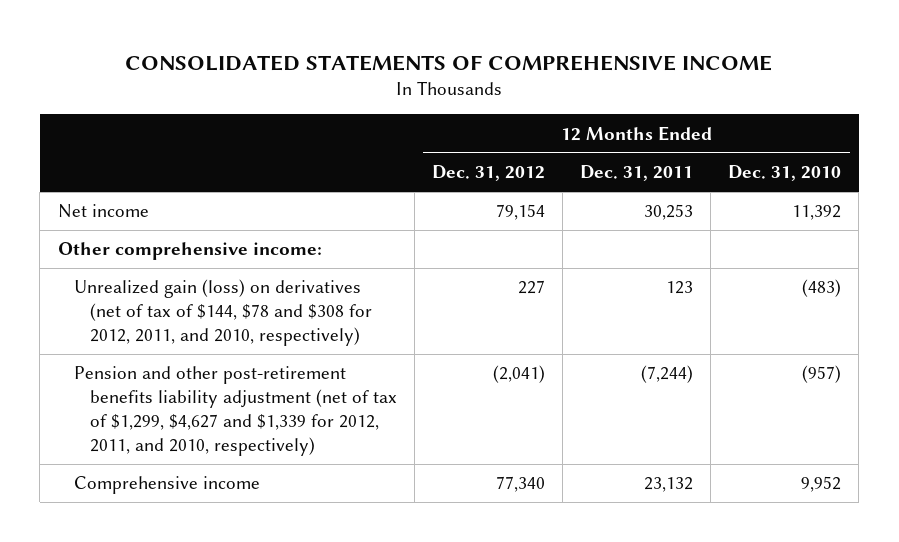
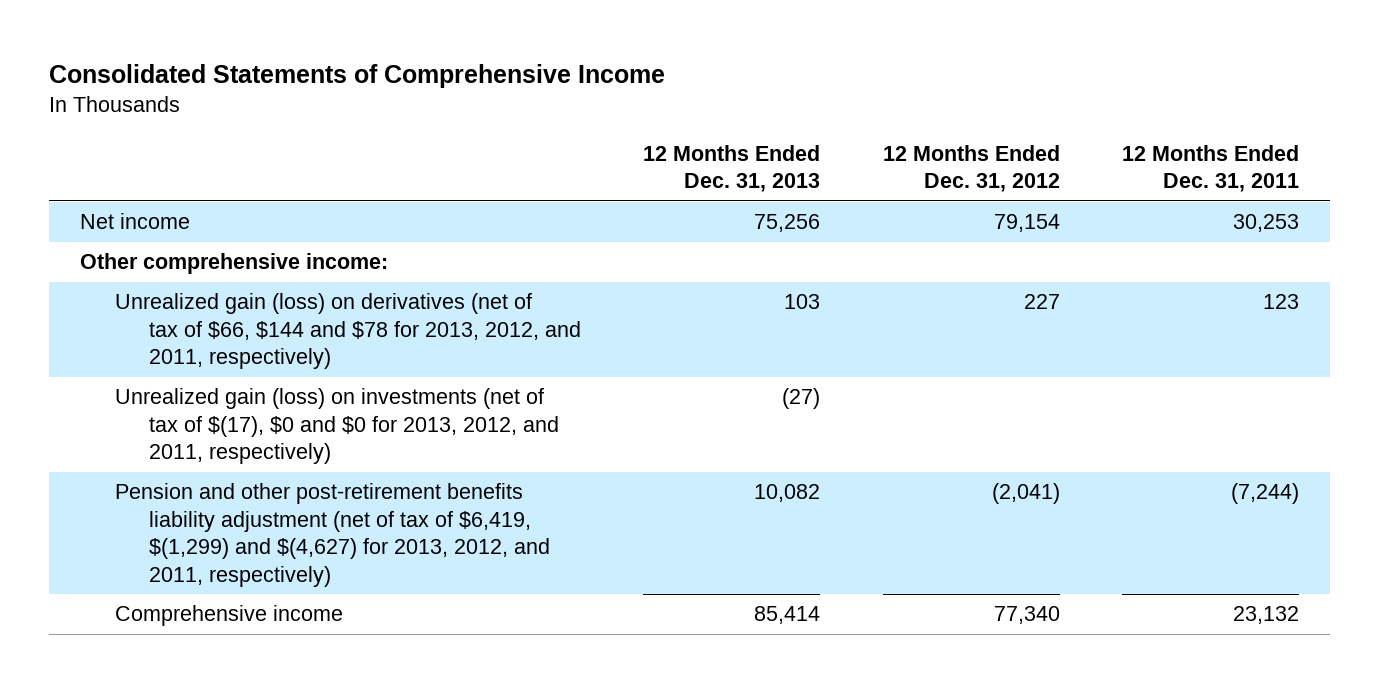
[125,54,773,71] CONSOLIDATED STATEMENTS OF COMPREHENSIVE INCOME -> [49,63,666,88] Consolidated Statements of Comprehensive Income
[728,165,842,182] Dec. 31, 2010 -> none
none -> [643,144,821,193] 12 Months Ended Dec. 31, 2013
[73,279,372,347] Unrealized gain (loss) on derivatives (net of tax of $144, $78 and $308 for 2012, 2011, and 2010, respectively) -> [114,293,581,370] Unrealized gain (loss) on derivatives (net of tax of $66, $144 and $78 for 2013, 2012, and 2011, respectively)
none -> [114,388,559,465] Unrealized gain (loss) on investments (net of tax of $(17), $0 and $0 for 2013, 2012, and 2011, respectively)
[73,366,397,456] Pension and other post-retirement benefits liability adjustment (net of tax of $1,299, $4,627 and $1,339 for 2012, 2011, and 2010, respectively) -> [114,483,550,587] Pension and other post-retirement benefits liability adjustment (net of tax of $6,419, $(1,299) and $(4,627) for 2013, 2012, and 2011, respectively)

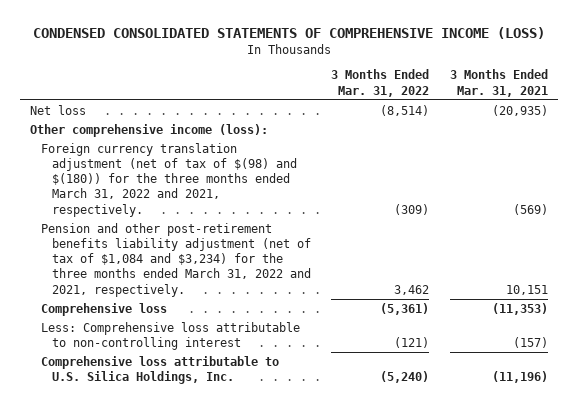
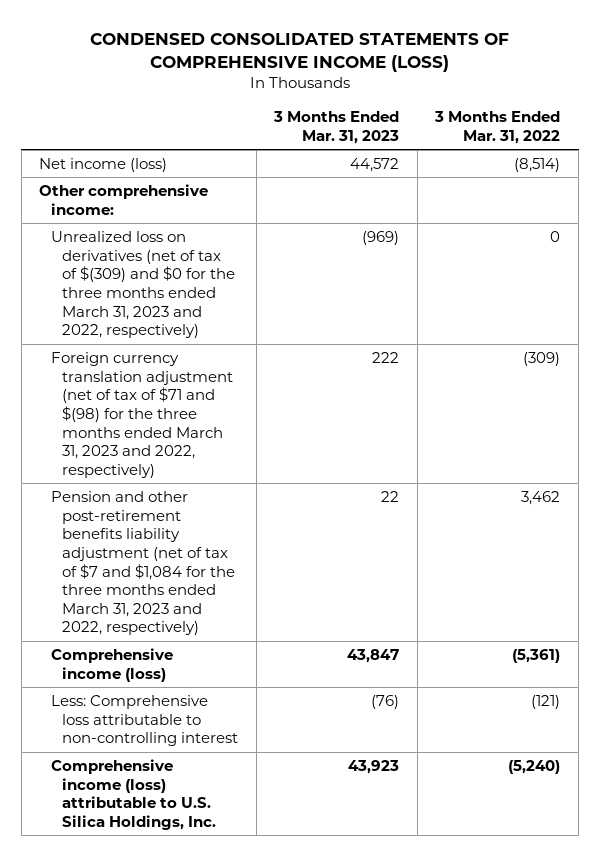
[449,69,548,97] 3 Months Ended Mar. 31, 2021 -> none
none -> [273,111,400,144] 3 Months Ended Mar. 31, 2023
[30,104,87,115] Net loss -> [39,157,168,172] Net income (loss)
[30,123,269,137] Other comprehensive income (loss): -> [39,183,209,215] Other comprehensive income:
none -> [50,230,236,339] Unrealized loss on derivatives (net of tax of $(309) and $0 for the three months ended March 31, 2023 and 2022, respectively)
[41,142,297,217] Foreign currency translation adjustment (net of tax of $(98) and $(180)) for the three months ended March 31, 2022 and 2021, respectively. -> [50,351,234,478] Foreign currency translation adjustment (net of tax of $71 and $(98) for the three months ended March 31, 2023 and 2022, respectively)
[41,222,311,297] Pension and other post-retirement benefits liability adjustment (net of tax of $1,084 and $3,234) for the three months ended March 31, 2022 and 2021, respectively. -> [50,490,236,636] Pension and other post-retirement benefits liability adjustment (net of tax of $7 and $1,084 for the three months ended March 31, 2023 and 2022, respectively)
[41,302,168,316] Comprehensive loss -> [50,647,173,682] Comprehensive income (loss)
[41,355,280,385] Comprehensive loss attributable to U.S. Silica Holdings, Inc. -> [50,758,217,830] Comprehensive income (loss) attributable to U.S. Silica Holdings, Inc.

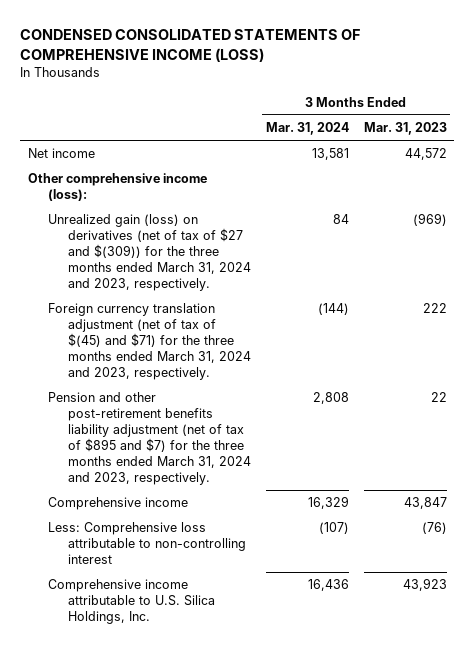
[434,111,561,144] 3 Months Ended Mar. 31, 2022 -> none
none -> [265,122,349,136] Mar. 31, 2024
[39,157,168,172] Net income (loss) -> [27,148,95,159] Net income
[39,183,209,215] Other comprehensive income: -> [27,173,207,202] Other comprehensive income (loss):
[50,230,236,339] Unrealized loss on derivatives (net of tax of $(309) and $0 for the three months ended March 31, 2023 and 2022, respectively) -> [47,214,251,291] Unrealized gain (loss) on derivatives (net of tax of $27 and $(309)) for the three months ended March 31, 2024 and 2023, respectively.
[50,351,234,478] Foreign currency translation adjustment (net of tax of $71 and $(98) for the three months ended March 31, 2023 and 2022, respectively) -> [47,303,251,380] Foreign currency translation adjustment (net of tax of $(45) and $71) for the three months ended March 31, 2024 and 2023, respectively.
[50,490,236,636] Pension and other post-retirement benefits liability adjustment (net of tax of $7 and $1,084 for the three months ended March 31, 2023 and 2022, respectively) -> [47,392,251,485] Pension and other post-retirement benefits liability adjustment (net of tax of $895 and $7) for the three months ended March 31, 2024 and 2023, respectively.
[50,647,173,682] Comprehensive income (loss) -> [47,497,188,511] Comprehensive income
[50,758,217,830] Comprehensive income (loss) attributable to U.S. Silica Holdings, Inc. -> [47,579,215,625] Comprehensive income attributable to U.S. Silica Holdings, Inc.

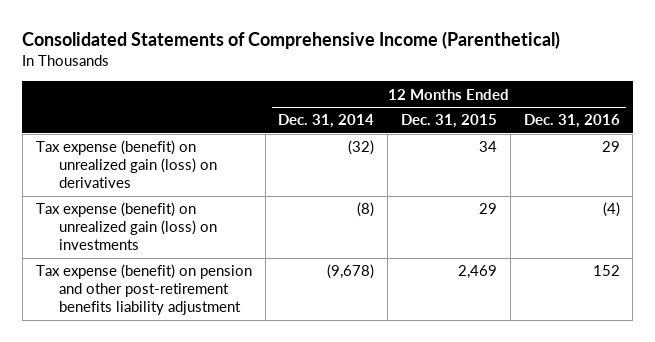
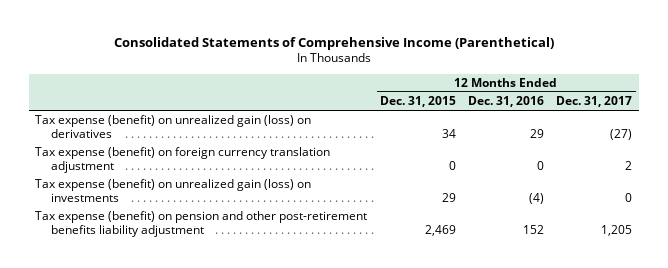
[278,114,375,129] Dec. 31, 2014 -> none
none -> [556,96,633,108] Dec. 31, 2017
none -> [35,147,331,173] Tax expense (benefit) on foreign currency translation adjustment

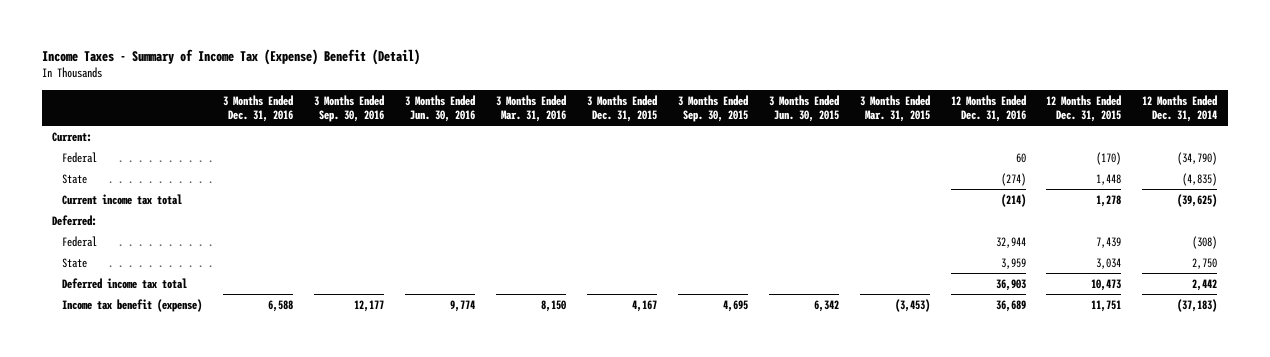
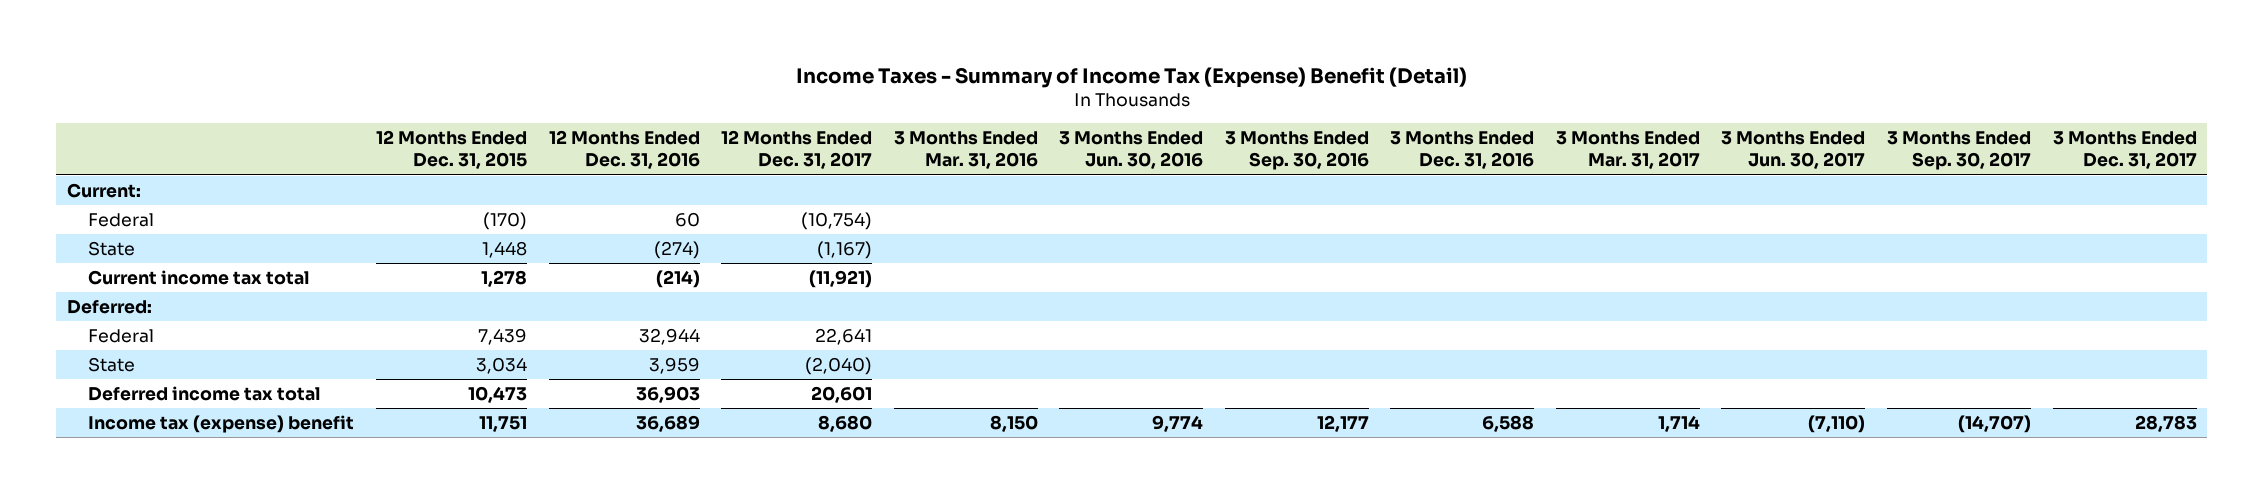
[586,94,657,122] 3 Months Ended Dec. 31, 2015 -> none
[677,94,748,122] 3 Months Ended Sep. 30, 2015 -> none
[768,94,839,122] 3 Months Ended Jun. 30, 2015 -> none
[859,94,930,122] 3 Months Ended Mar. 31, 2015 -> none
[1142,94,1218,122] 12 Months Ended Dec. 31, 2014 -> none
none -> [721,130,873,170] 12 Months Ended Dec. 31, 2017
none -> [1555,131,1700,170] 3 Months Ended Mar. 31, 2017
none -> [1721,131,1866,170] 3 Months Ended Jun. 30, 2017
none -> [1887,131,2032,171] 3 Months Ended Sep. 30, 2017
none -> [2052,131,2197,170] 3 Months Ended Dec. 31, 2017
[62,298,203,312] Income tax benefit (expense) -> [88,414,355,433] Income tax (expense) benefit

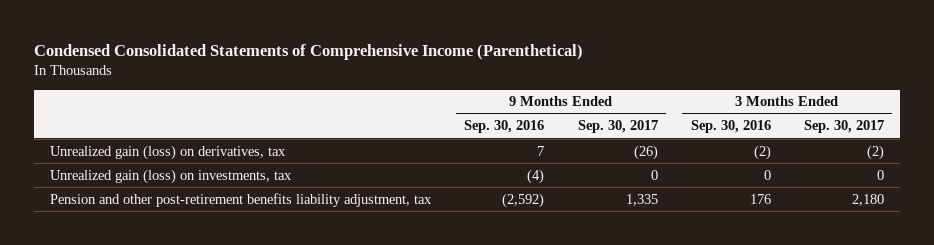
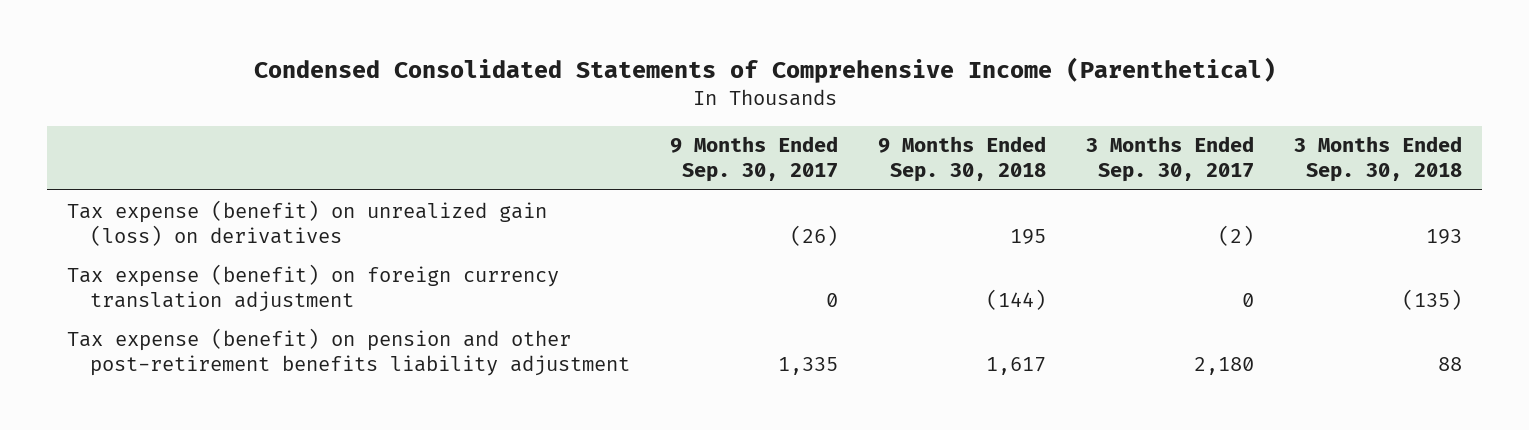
[464,120,545,134] Sep. 30, 2016 -> none
[690,120,771,134] Sep. 30, 2016 -> none
none -> [878,136,1047,183] 9 Months Ended Sep. 30, 2018
none -> [1294,136,1463,183] 3 Months Ended Sep. 30, 2018
[50,144,287,160] Unrealized gain (loss) on derivatives, tax -> [66,199,547,246] Tax expense (benefit) on unrealized gain (loss) on derivatives
[50,168,293,184] Unrealized gain (loss) on investments, tax -> [66,263,559,312] Tax expense (benefit) on foreign currency translation adjustment
[50,192,433,207] Pension and other post-retirement benefits liability adjustment, tax -> [66,327,630,376] Tax expense (benefit) on pension and other post-retirement benefits liability adjustment

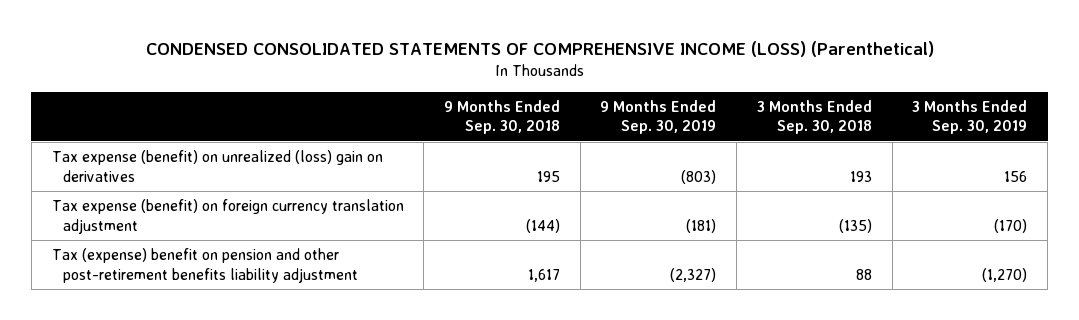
[253,57,1276,84] Condensed Consolidated Statements of Comprehensive Income (Parenthetical) -> [145,41,934,58] CONDENSED CONSOLIDATED STATEMENTS OF COMPREHENSIVE INCOME (LOSS) (Parenthetical)
[670,136,839,183] 9 Months Ended Sep. 30, 2017 -> none
[1086,136,1255,183] 3 Months Ended Sep. 30, 2017 -> none
none -> [600,99,717,135] 9 Months Ended Sep. 30, 2019
none -> [912,99,1028,135] 3 Months Ended Sep. 30, 2019
[66,199,547,246] Tax expense (benefit) on unrealized gain (loss) on derivatives -> [51,149,383,182] Tax expense (benefit) on unrealized (loss) gain on derivatives
[66,327,630,376] Tax expense (benefit) on pension and other post-retirement benefits liability adjustment -> [51,247,358,283] Tax (expense) benefit on pension and other post-retirement benefits liability adjustment

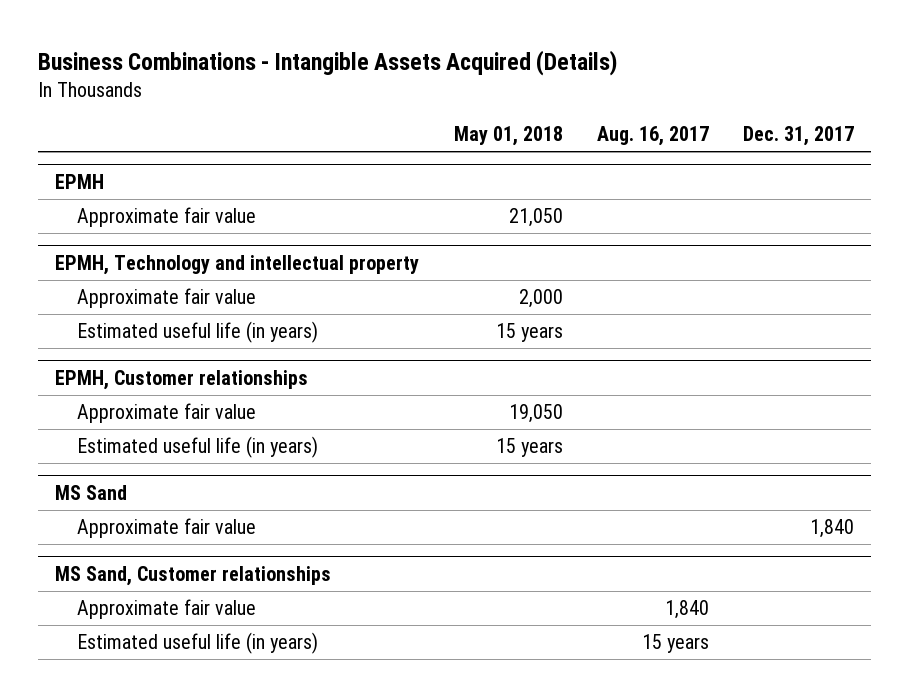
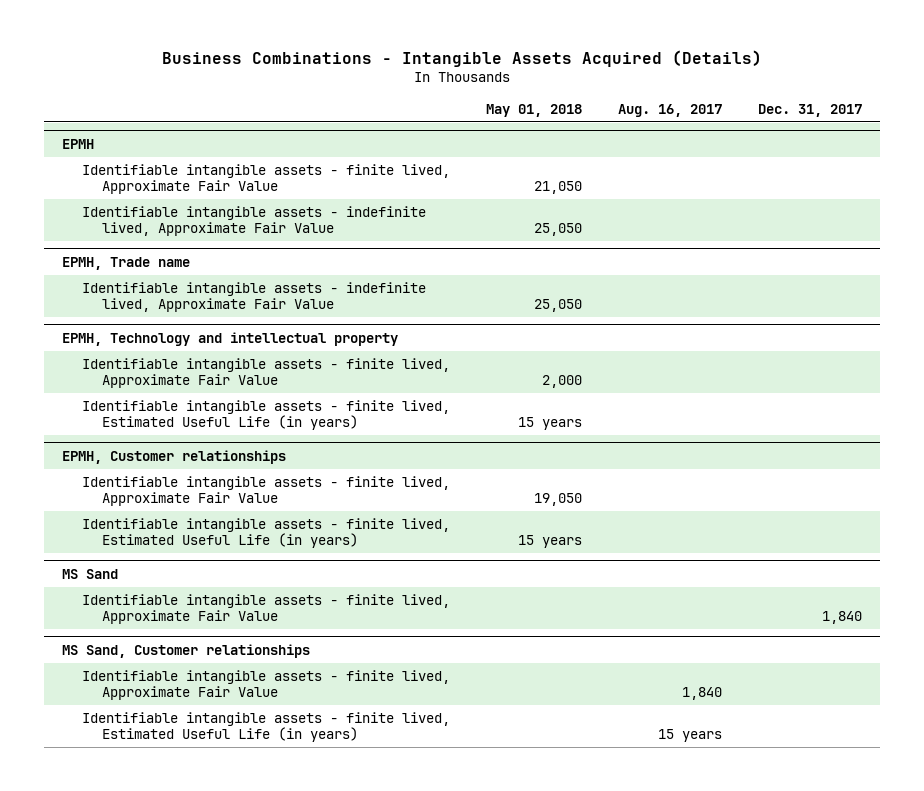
[76,207,256,228] Approximate fair value -> [81,163,450,194] Identifiable intangible assets - finite lived, Approximate Fair Value
none -> [81,205,426,236] Identifiable intangible assets - indefinite lived, Approximate Fair Value
none -> [61,256,190,270] EPMH, Trade name
none -> [81,281,426,312] Identifiable intangible assets - indefinite lived, Approximate Fair Value
[76,288,256,309] Approximate fair value -> [81,357,450,388] Identifiable intangible assets - finite lived, Approximate Fair Value
[76,321,318,344] Estimated useful life (in years) -> [81,399,450,430] Identifiable intangible assets - finite lived, Estimated Useful Life (in years)
[76,403,256,424] Approximate fair value -> [81,475,450,506] Identifiable intangible assets - finite lived, Approximate Fair Value
[76,436,318,459] Estimated useful life (in years) -> [81,517,450,548] Identifiable intangible assets - finite lived, Estimated Useful Life (in years)
[76,518,256,539] Approximate fair value -> [81,593,450,624] Identifiable intangible assets - finite lived, Approximate Fair Value
[76,599,256,620] Approximate fair value -> [81,669,450,700] Identifiable intangible assets - finite lived, Approximate Fair Value
[76,632,318,655] Estimated useful life (in years) -> [81,711,450,742] Identifiable intangible assets - finite lived, Estimated Useful Life (in years)

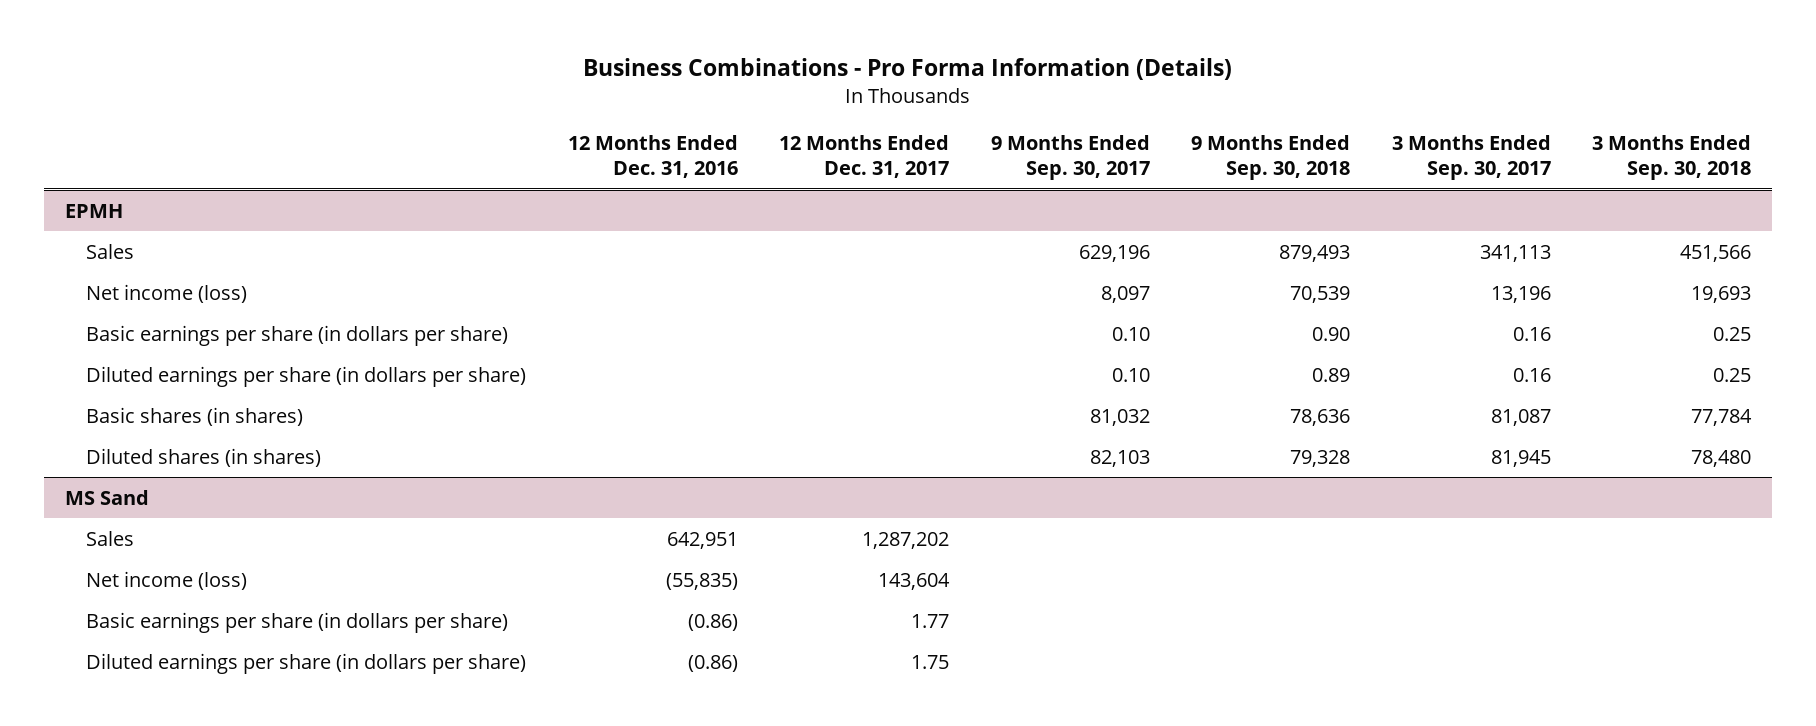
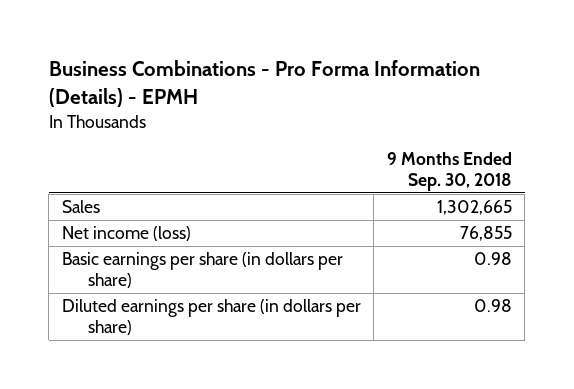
[583,57,1233,80] Business Combinations - Pro Forma Information (Details) -> [48,60,480,107] Business Combinations - Pro Forma Information (Details) - EPMH
[567,135,738,179] 12 Months Ended Dec. 31, 2016 -> none
[779,135,950,179] 12 Months Ended Dec. 31, 2017 -> none
[990,135,1150,181] 9 Months Ended Sep. 30, 2017 -> none
[1391,135,1551,181] 3 Months Ended Sep. 30, 2017 -> none
[1592,135,1752,181] 3 Months Ended Sep. 30, 2018 -> none
[65,203,124,218] EPMH -> none
[86,406,304,426] Basic shares (in shares) -> none
[86,447,322,467] Diluted shares (in shares) -> none
[65,489,150,505] MS Sand -> none
[86,530,135,546] Sales -> none
[86,570,248,590] Net income (loss) -> none
[86,611,509,633] Basic earnings per share (in dollars per share) -> none
[86,652,527,674] Diluted earnings per share (in dollars per share) -> none
[1279,244,1351,262] 879,493 -> [436,200,512,216] 1,302,665
[1290,285,1351,303] 70,539 -> [459,226,512,242] 76,855
[1312,326,1351,341] 0.90 -> [473,252,512,266] 0.98
[1312,367,1351,382] 0.89 -> [473,299,512,313] 0.98

